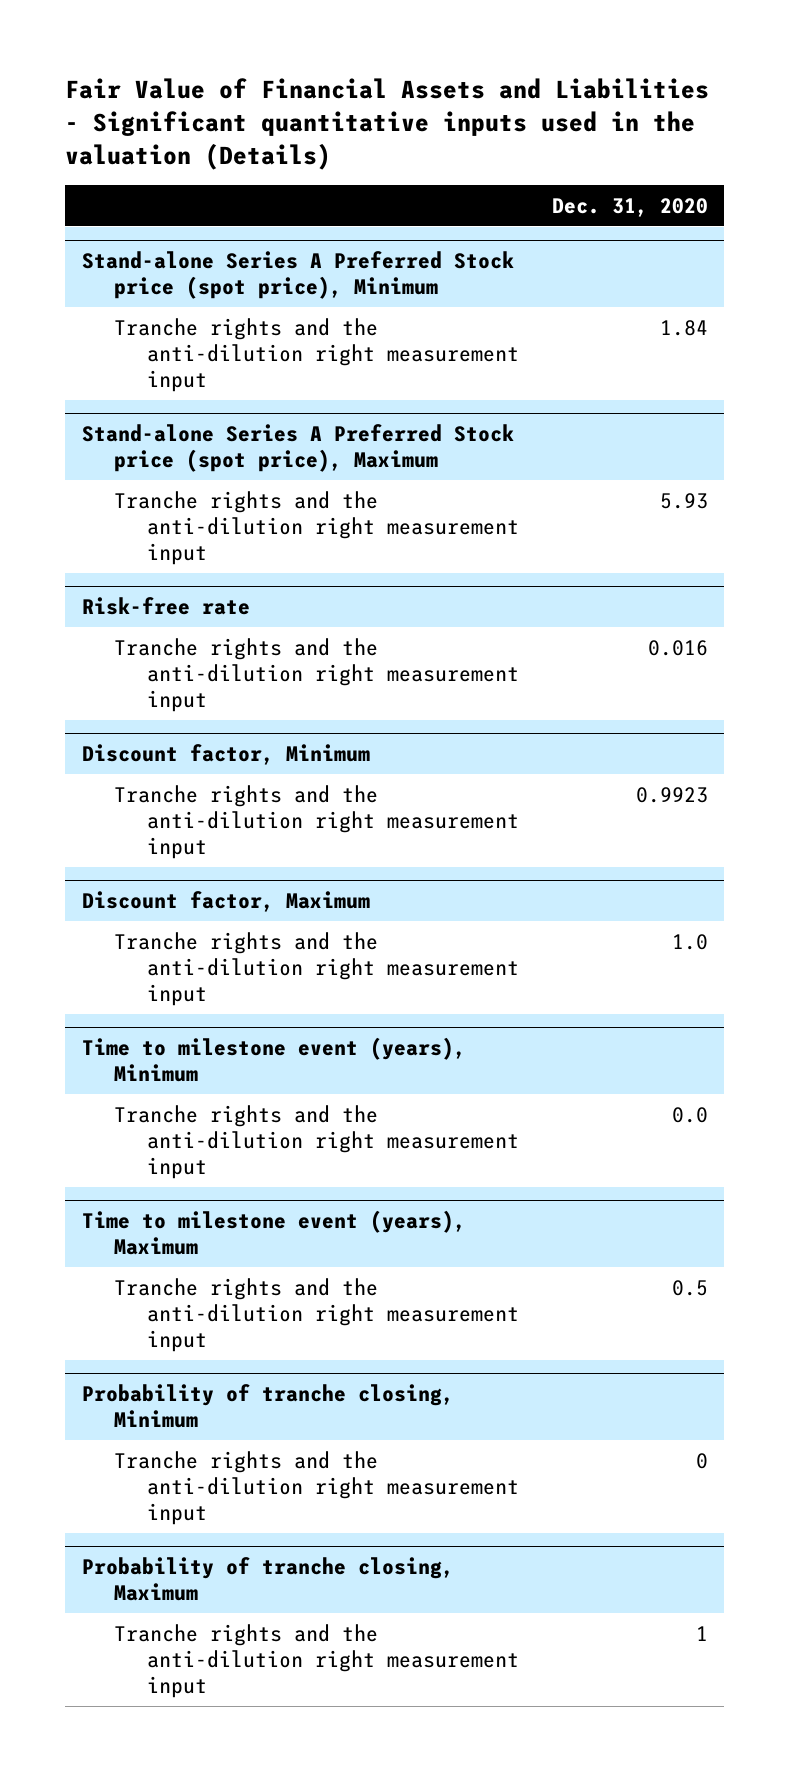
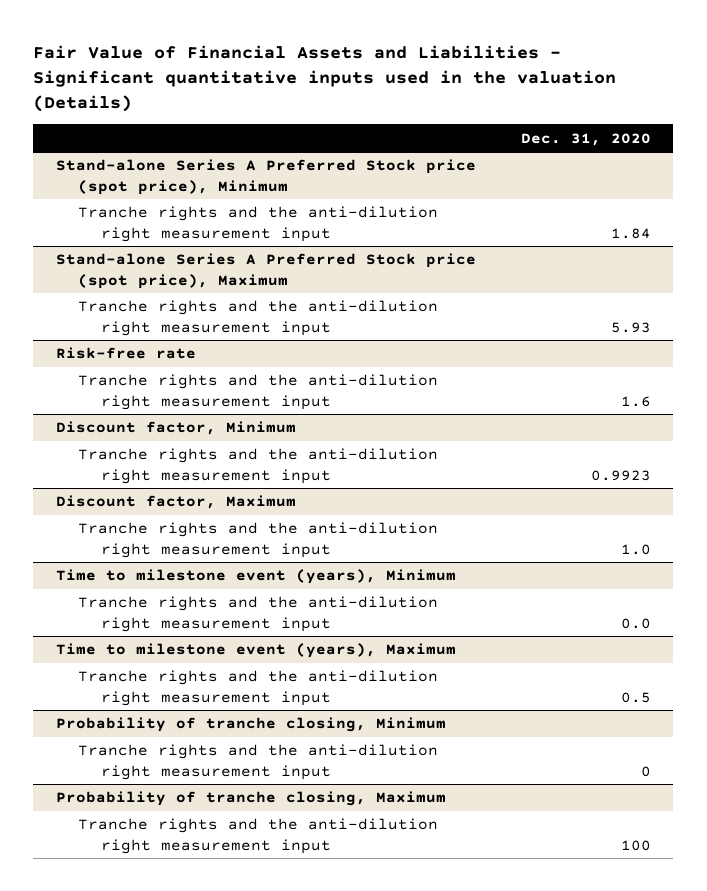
[647,639,708,656] 0.016 -> [620,395,651,407] 1.6
[695,1625,708,1641] 1 -> [620,839,651,851] 100

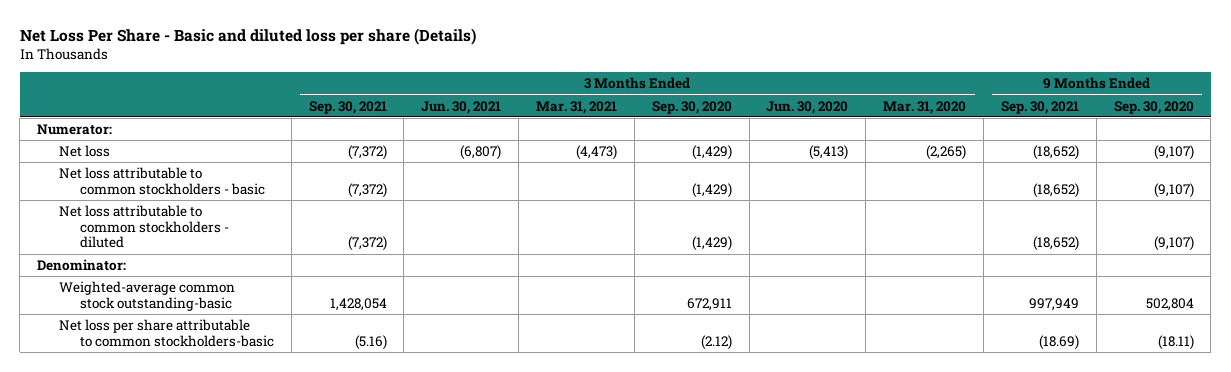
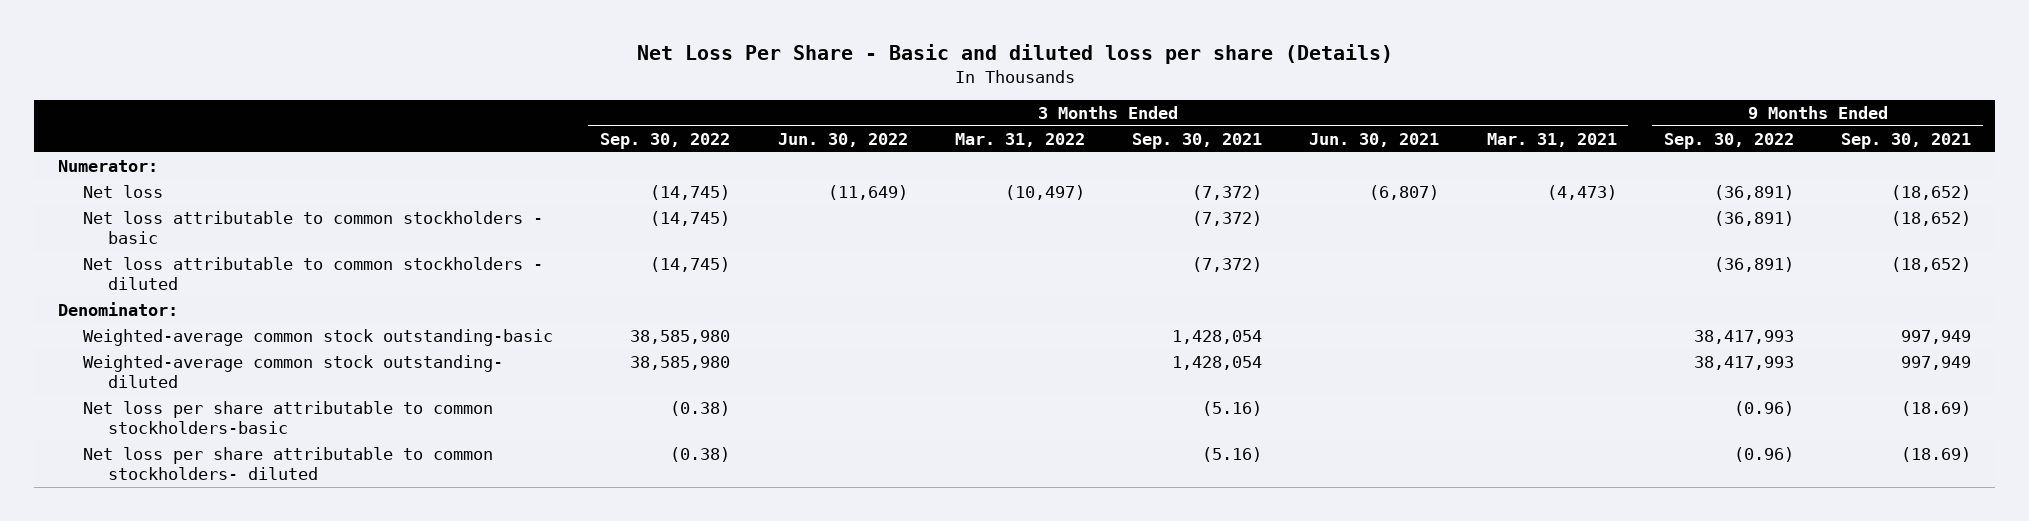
[651,100,732,114] Sep. 30, 2020 -> none
[766,100,849,114] Jun. 30, 2020 -> none
[883,100,967,114] Mar. 31, 2020 -> none
[1113,100,1194,114] Sep. 30, 2020 -> none
none -> [600,132,731,149] Sep. 30, 2022
none -> [777,132,908,147] Jun. 30, 2022
none -> [954,132,1085,147] Mar. 31, 2022
none -> [1663,132,1794,149] Sep. 30, 2022
none -> [82,355,503,388] Weighted-average common stock outstanding- diluted
none -> [82,447,493,480] Net loss per share attributable to common stockholders- diluted

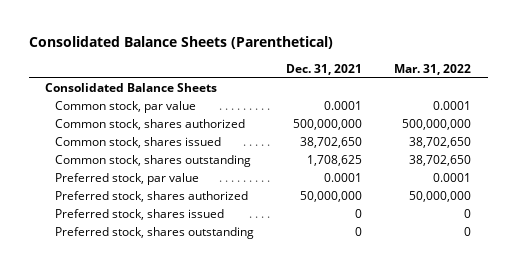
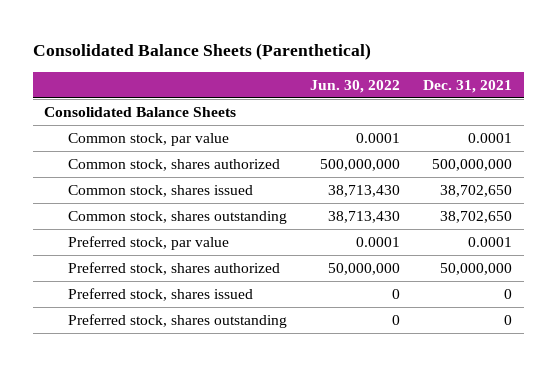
[394,63,472,75] Mar. 31, 2022 -> none
none -> [309,79,400,93] Jun. 30, 2022
[307,155,363,167] 1,708,625 -> [440,211,513,224] 38,702,650

